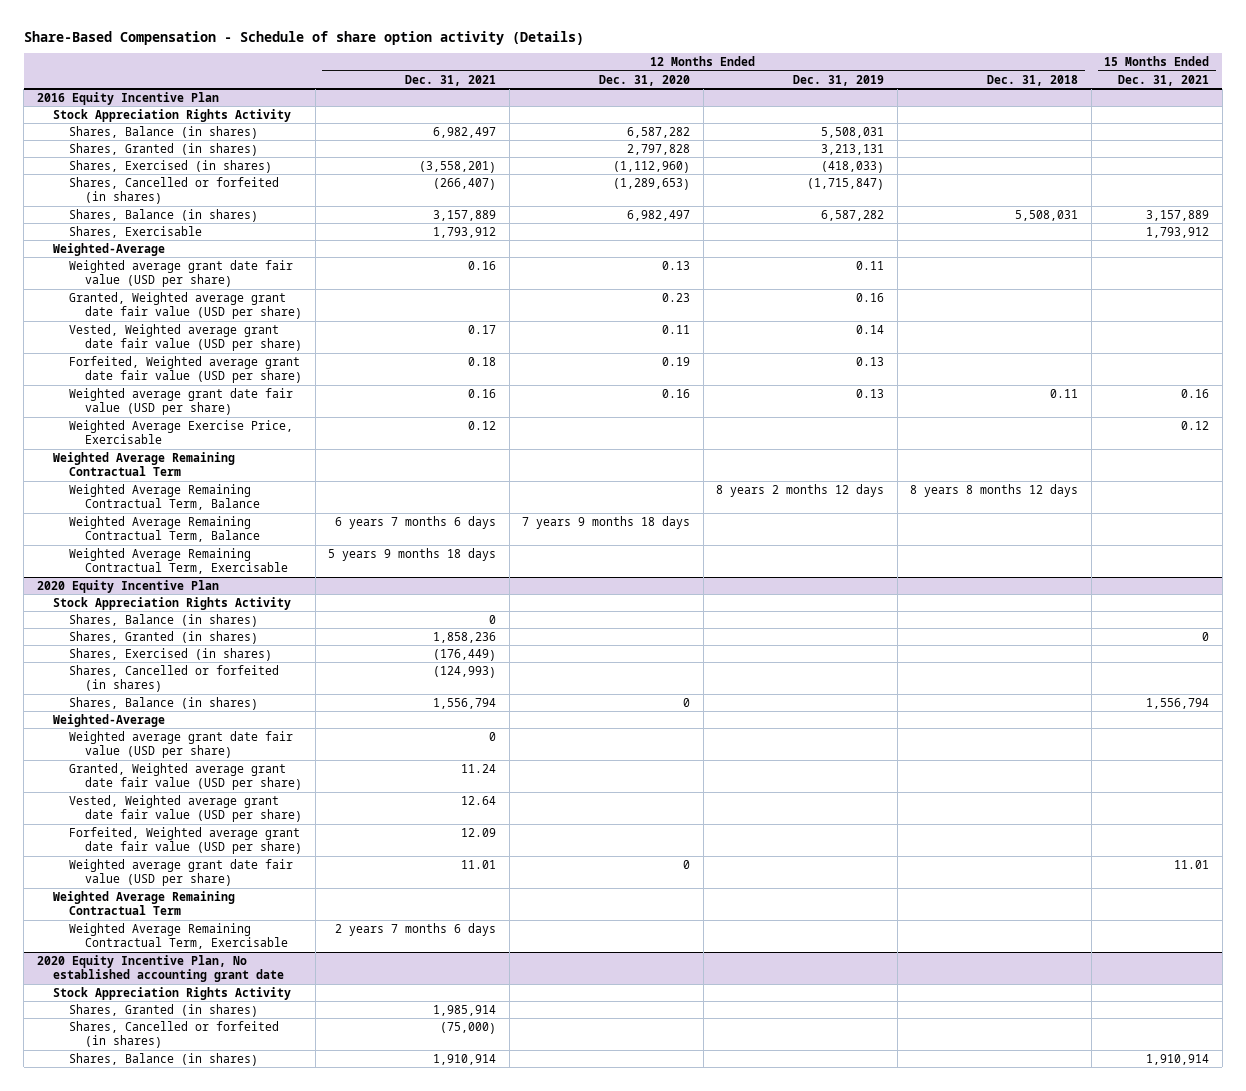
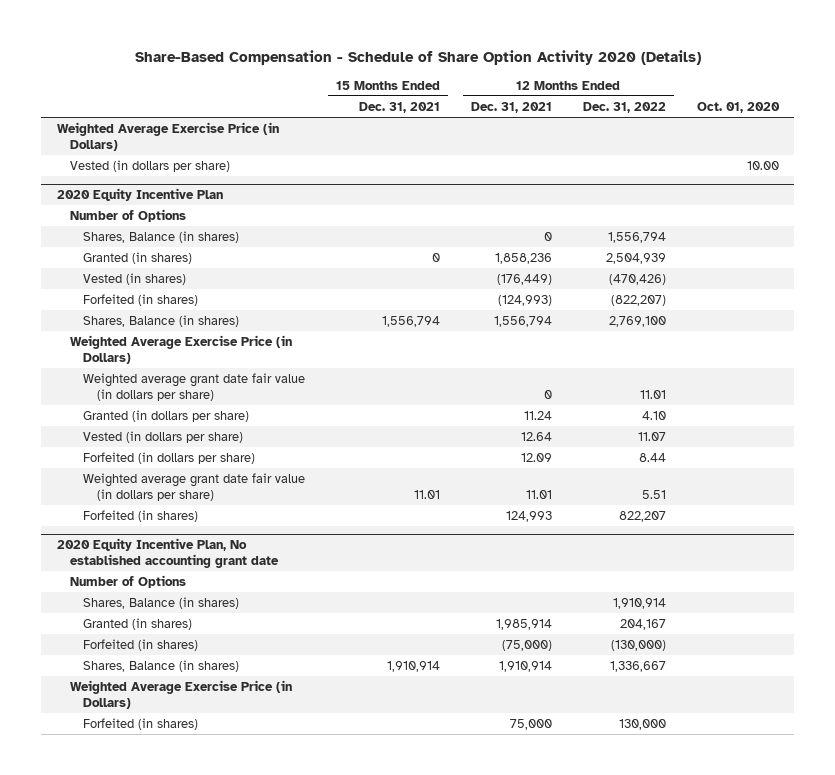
[23,30,584,45] Share-Based Compensation - Schedule of share option activity (Details) -> [134,49,701,65] Share-Based Compensation - Schedule of Share Option Activity 2020 (Details)
[599,74,691,86] Dec. 31, 2020 -> none
[793,74,885,86] Dec. 31, 2019 -> none
[987,74,1079,86] Dec. 31, 2018 -> none
none -> [582,102,666,114] Dec. 31, 2022
none -> [696,102,780,114] Oct. 01, 2020
[36,91,219,105] 2016 Equity Incentive Plan -> none
[52,108,291,122] Stock Appreciation Rights Activity -> none
[68,125,258,139] Shares, Balance (in shares) -> none
[68,142,258,156] Shares, Granted (in shares) -> none
[68,159,272,173] Shares, Exercised (in shares) -> none
[68,176,279,205] Shares, Cancelled or forfeited (in shares) -> none
[68,208,258,222] Shares, Balance (in shares) -> none
[68,225,202,238] Shares, Exercisable -> none
[68,259,293,288] Weighted average grant date fair value (USD per share) -> none
[68,291,303,320] Granted, Weighted average grant date fair value (USD per share) -> none
[68,323,303,352] Vested, Weighted average grant date fair value (USD per share) -> none
[68,355,303,384] Forfeited, Weighted average grant date fair value (USD per share) -> none
[68,387,293,416] Weighted average grant date fair value (USD per share) -> none
[68,419,293,445] Weighted Average Exercise Price, Exercisable -> none
[52,451,235,477] Weighted Average Remaining Contractual Term -> none
[68,483,261,511] Weighted Average Remaining Contractual Term, Balance -> none
[68,515,261,543] Weighted Average Remaining Contractual Term, Balance -> none
[68,547,289,575] Weighted Average Remaining Contractual Term, Exercisable -> none
[52,242,165,256] Weighted-Average -> [56,122,279,152] Weighted Average Exercise Price (in Dollars)
none -> [69,160,230,173] Vested (in dollars per share)
[52,596,291,610] Stock Appreciation Rights Activity -> [69,209,186,223] Number of Options
[68,630,258,644] Shares, Granted (in shares) -> [83,252,193,265] Granted (in shares)
[68,647,272,661] Shares, Exercised (in shares) -> [83,273,187,286] Vested (in shares)
[68,664,279,693] Shares, Cancelled or forfeited (in shares) -> [83,294,199,307] Forfeited (in shares)
[52,890,235,916] Weighted Average Remaining Contractual Term -> none
[68,922,289,950] Weighted Average Remaining Contractual Term, Exercisable -> none
[52,713,165,727] Weighted-Average -> [69,335,292,365] Weighted Average Exercise Price (in Dollars)
[68,730,293,759] Weighted average grant date fair value (USD per share) -> [83,373,306,402] Weighted average grant date fair value (in dollars per share)
[68,762,303,791] Granted, Weighted average grant date fair value (USD per share) -> [83,410,250,423] Granted (in dollars per share)
[68,794,303,823] Vested, Weighted average grant date fair value (USD per share) -> [83,431,244,444] Vested (in dollars per share)
[68,826,303,855] Forfeited, Weighted average grant date fair value (USD per share) -> [83,452,256,465] Forfeited (in dollars per share)
[68,858,293,887] Weighted average grant date fair value (USD per share) -> [83,473,306,502] Weighted average grant date fair value (in dollars per share)
none -> [83,510,199,523] Forfeited (in shares)
[52,986,291,1000] Stock Appreciation Rights Activity -> [69,575,186,589] Number of Options
none -> [83,597,240,610] Shares, Balance (in shares)
[68,1003,258,1017] Shares, Granted (in shares) -> [83,618,193,631] Granted (in shares)
[68,1020,279,1049] Shares, Cancelled or forfeited (in shares) -> [83,639,199,652] Forfeited (in shares)
none -> [69,680,292,710] Weighted Average Exercise Price (in Dollars)
none -> [83,718,199,731] Forfeited (in shares)

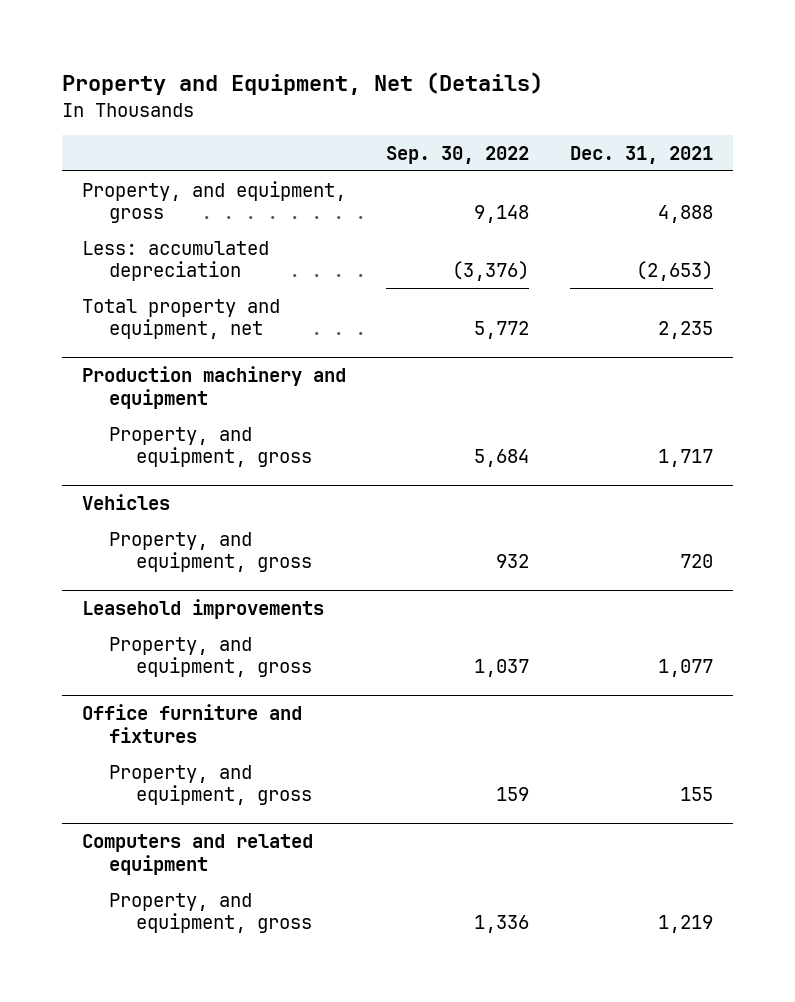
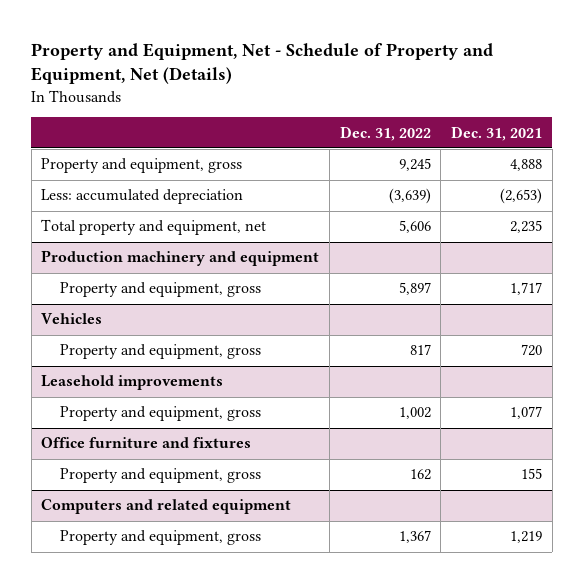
[61,72,543,96] Property and Equipment, Net (Details) -> [31,42,494,85] Property and Equipment, Net - Schedule of Property and Equipment, Net (Details)
[386,146,530,165] Sep. 30, 2022 -> none
none -> [339,125,431,141] Dec. 31, 2022
[81,180,346,224] Property, and equipment, gross -> [41,158,243,174] Property and equipment, gross
[108,426,312,468] Property, and equipment, gross -> [60,282,262,298] Property and equipment, gross
[108,531,312,573] Property, and equipment, gross -> [60,344,262,360] Property and equipment, gross
[108,636,312,678] Property, and equipment, gross -> [60,406,262,422] Property and equipment, gross
[108,764,312,806] Property, and equipment, gross -> [60,468,262,484] Property and equipment, gross
[108,892,312,934] Property, and equipment, gross -> [60,530,262,546] Property and equipment, gross

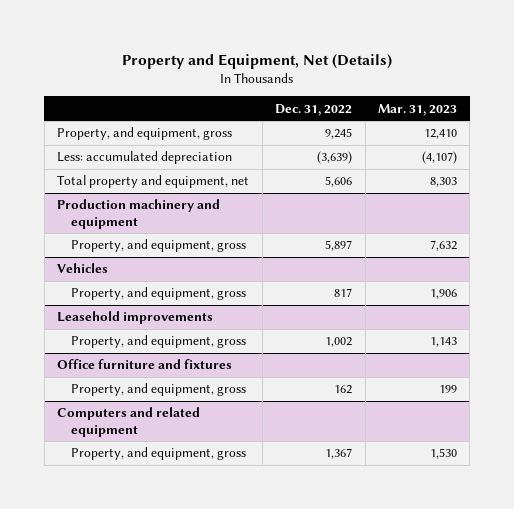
[31,42,494,85] Property and Equipment, Net - Schedule of Property and Equipment, Net (Details) -> [122,54,393,70] Property and Equipment, Net (Details)
[451,125,543,141] Dec. 31, 2021 -> none
none -> [378,103,458,116] Mar. 31, 2023
[41,158,243,174] Property and equipment, gross -> [57,127,233,141] Property, and equipment, gross
[60,282,262,298] Property and equipment, gross -> [71,239,247,253] Property, and equipment, gross
[60,344,262,360] Property and equipment, gross -> [71,287,247,301] Property, and equipment, gross
[60,406,262,422] Property and equipment, gross -> [71,335,247,349] Property, and equipment, gross
[60,468,262,484] Property and equipment, gross -> [71,383,247,397] Property, and equipment, gross
[60,530,262,546] Property and equipment, gross -> [71,447,247,461] Property, and equipment, gross

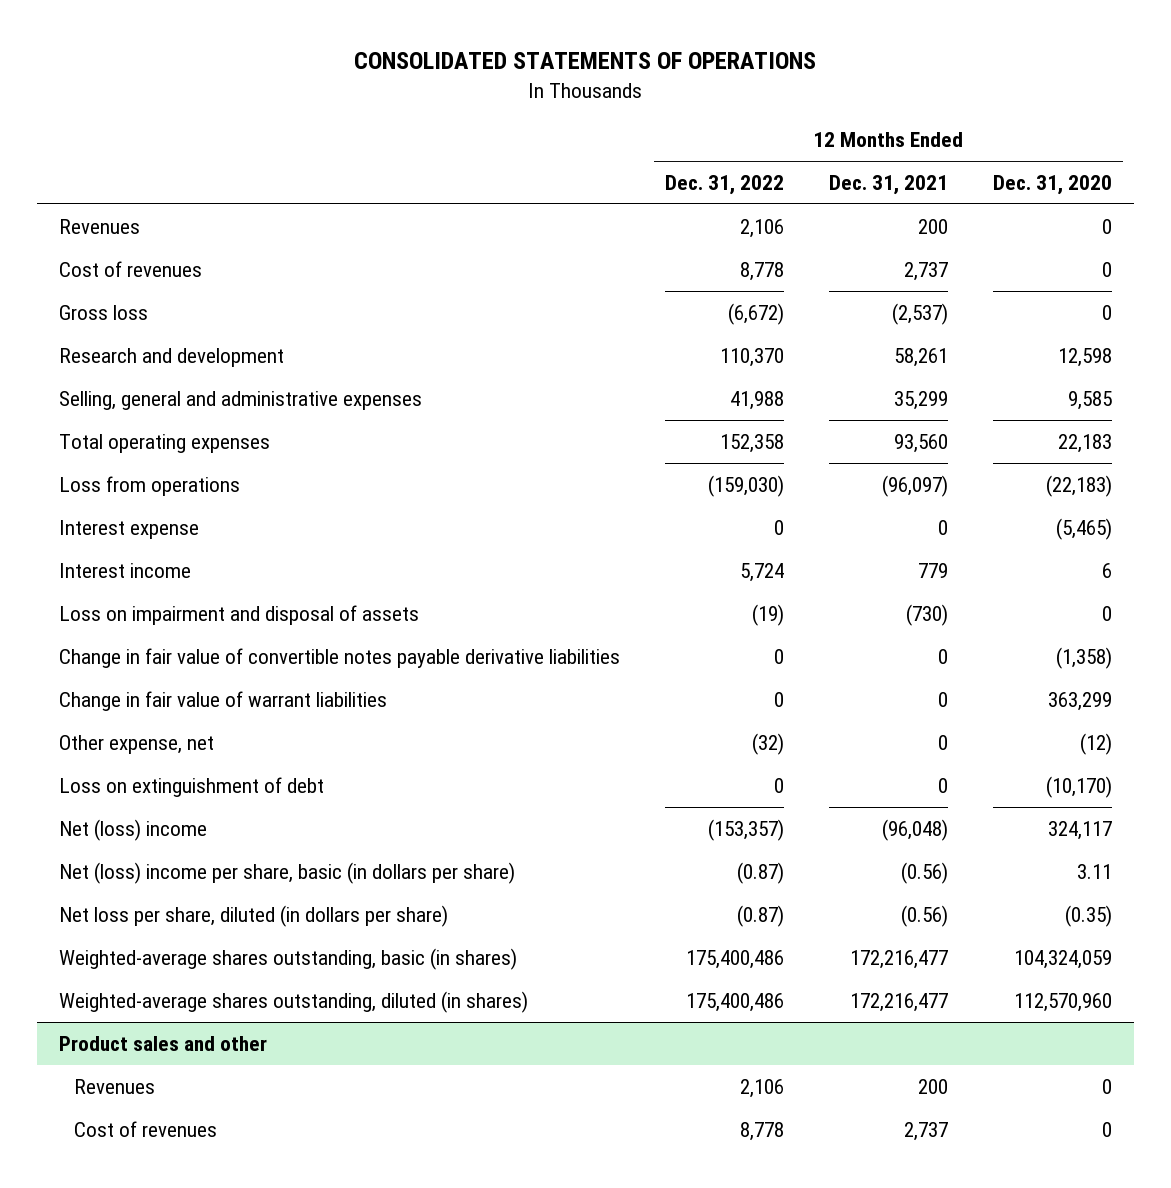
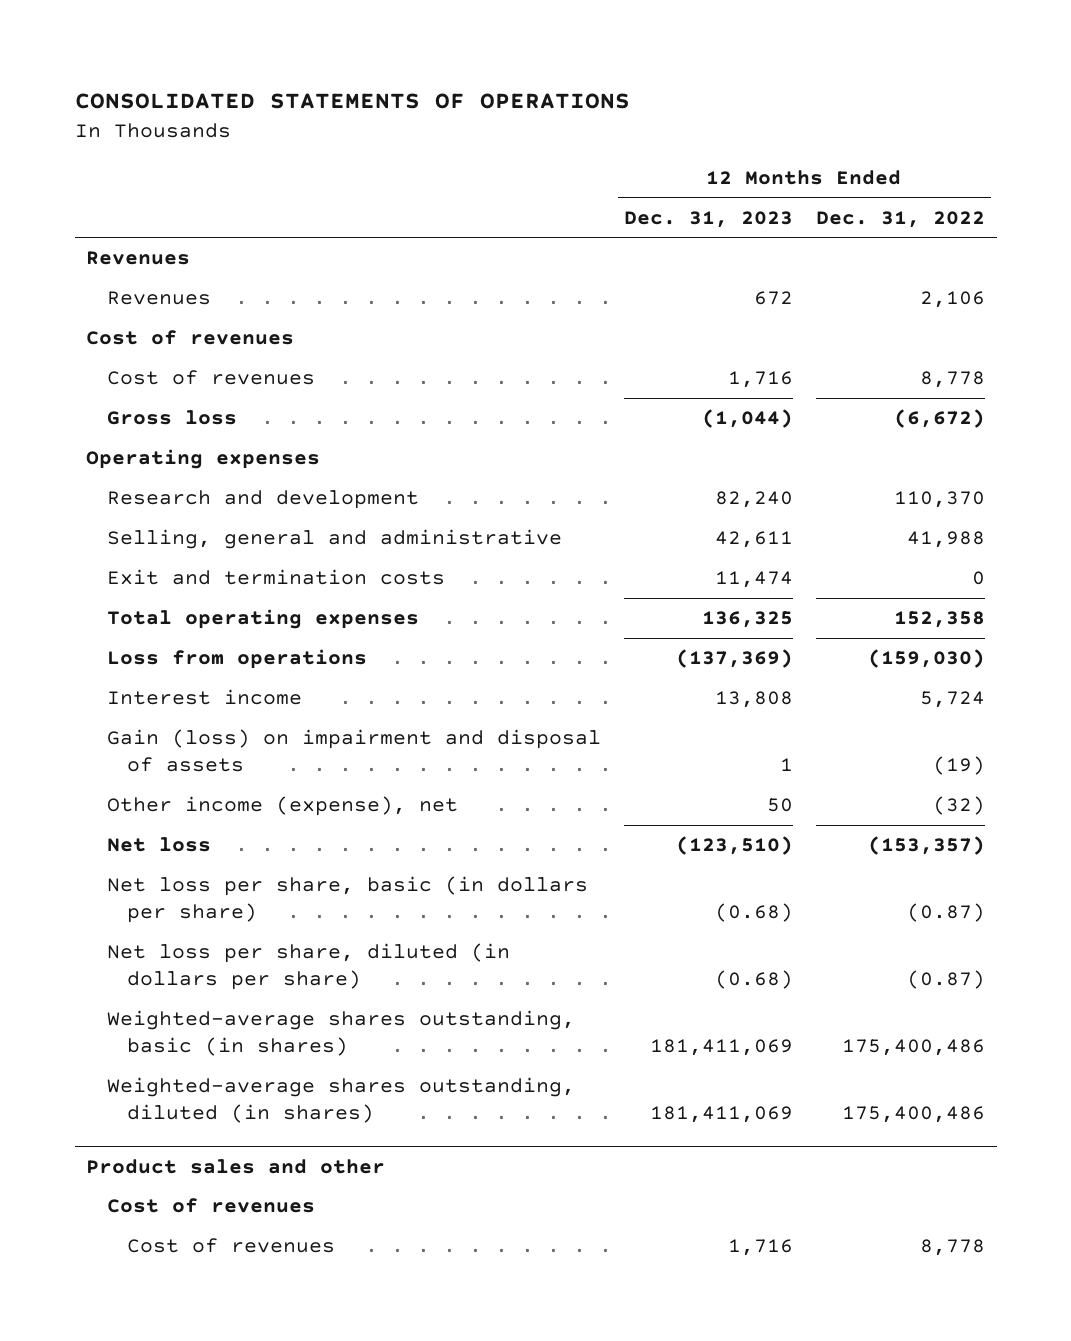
[828,175,948,196] Dec. 31, 2021 -> none
[992,175,1112,196] Dec. 31, 2020 -> none
none -> [623,210,793,228] Dec. 31, 2023
none -> [86,251,191,266] Revenues
none -> [86,330,295,346] Cost of revenues
none -> [86,449,321,470] Operating expenses
[59,390,423,410] Selling, general and administrative expenses -> [106,529,562,550] Selling, general and administrative
none -> [106,569,445,586] Exit and termination costs
[59,519,200,539] Interest expense -> none
[59,647,621,668] Change in fair value of convertible notes payable derivative liabilities -> none
[59,690,388,711] Change in fair value of warrant liabilities -> none
[59,776,325,797] Loss on extinguishment of debt -> none
[59,604,420,625] Loss on impairment and disposal of assets -> [106,729,601,773] Gain (loss) on impairment and disposal of assets
[59,734,215,754] Other expense, net -> [106,796,458,817] Other income (expense), net
[59,818,208,841] Net (loss) income -> [106,837,211,853] Net loss
[59,861,516,884] Net (loss) income per share, basic (in dollars per share) -> [106,876,588,924] Net loss per share, basic (in dollars per share)
[74,1078,156,1094] Revenues -> none
none -> [106,1198,315,1214] Cost of revenues

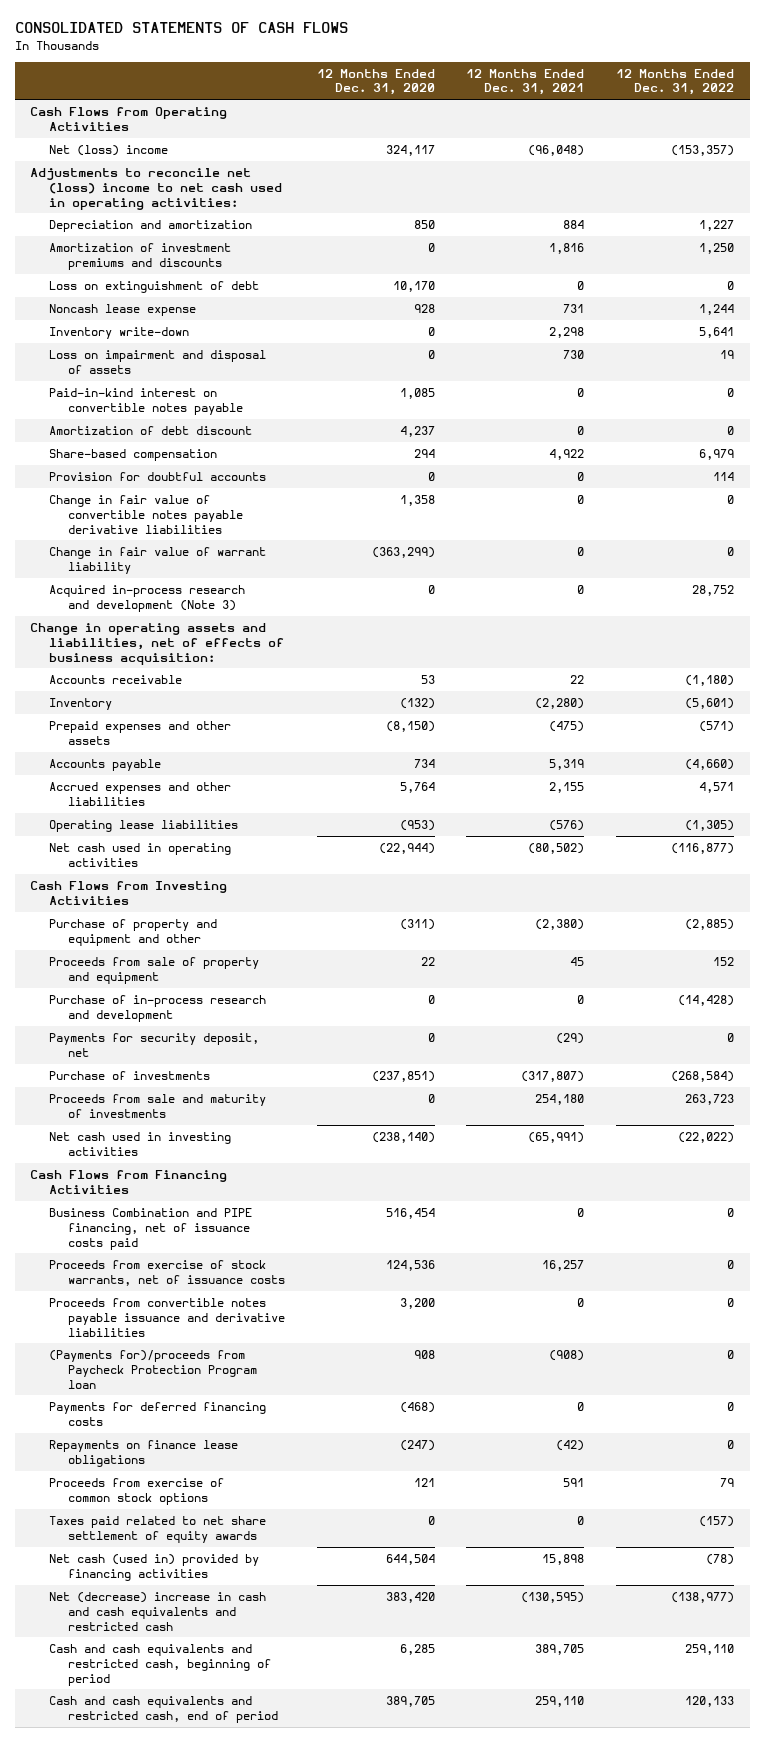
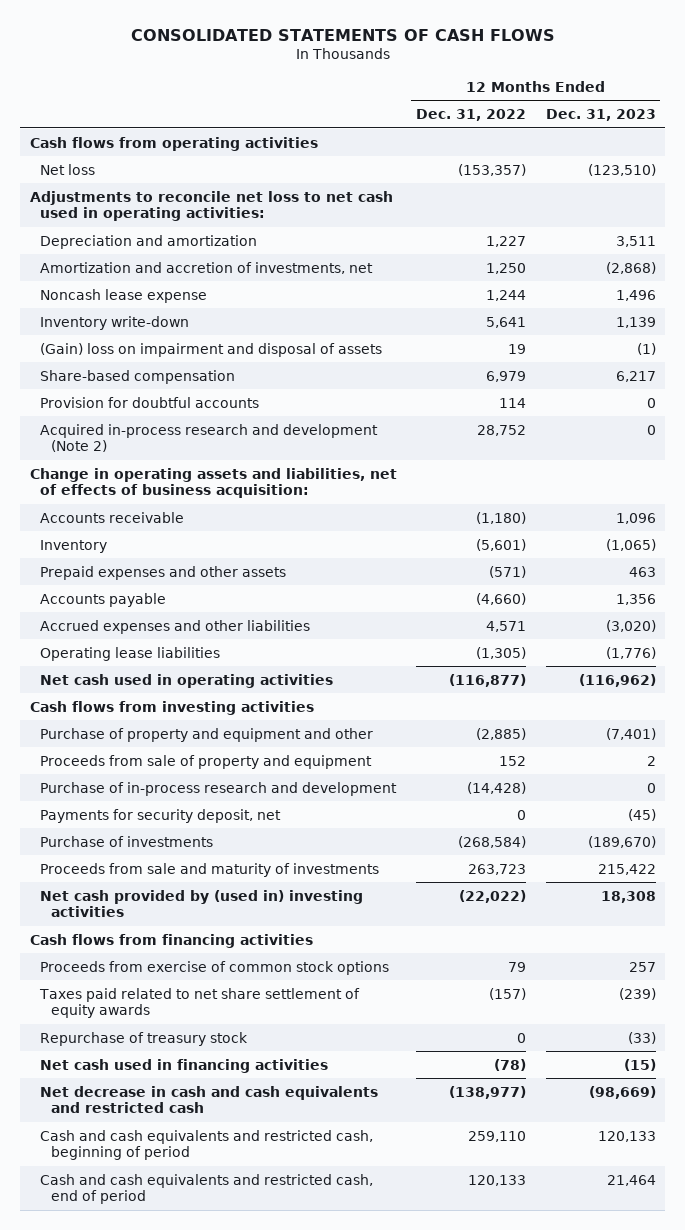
[316,68,435,96] 12 Months Ended Dec. 31, 2020 -> none
[466,68,585,96] 12 Months Ended Dec. 31, 2021 -> none
none -> [545,109,656,122] Dec. 31, 2023
[30,106,228,131] Cash Flows from Operating Activities -> [29,136,318,151] Cash flows from operating activities
[49,144,169,156] Net (loss) income -> [40,163,96,175] Net loss
[30,167,283,210] Adjustments to reconcile net (loss) income to net cash used in operating activities: -> [29,190,393,222] Adjustments to reconcile net loss to net cash used in operating activities:
[49,280,260,293] Loss on extinguishment of debt -> none
[49,242,232,270] Amortization of investment premiums and discounts -> [40,261,374,274] Amortization and accretion of investments, net
[49,387,243,415] Paid-in-kind interest on convertible notes payable -> none
[49,425,253,435] Amortization of debt discount -> none
[49,349,267,374] Loss on impairment and disposal of assets -> [40,342,383,357] (Gain) loss on impairment and disposal of assets
[49,494,243,534] Change in fair value of convertible notes payable derivative liabilities -> none
[49,546,267,574] Change in fair value of warrant liability -> none
[49,584,246,612] Acquired in-process research and development (Note 3) -> [40,423,379,453] Acquired in-process research and development (Note 2)
[30,880,228,905] Cash Flows from Investing Activities -> [29,700,314,715] Cash flows from investing activities
[49,1207,253,1250] Business Combination and PIPE financing, net of issuance costs paid -> none
[49,1259,285,1286] Proceeds from exercise of stock warrants, net of issuance costs -> none
[49,1297,285,1337] Proceeds from convertible notes payable issuance and derivative liabilities -> none
[49,1349,257,1389] (Payments for)/proceeds from Paycheck Protection Program loan -> none
[49,1401,267,1426] Payments for deferred financing costs -> none
[49,1439,239,1467] Repayments on finance lease obligations -> none
[49,1131,232,1156] Net cash used in investing activities -> [40,889,364,918] Net cash provided by (used in) investing activities
[30,1169,228,1194] Cash Flows from Financing Activities -> [29,933,313,948] Cash flows from financing activities
none -> [40,1031,249,1046] Repurchase of treasury stock
[49,1553,260,1581] Net cash (used in) provided by financing activities -> [40,1058,329,1073] Net cash used in financing activities
[49,1591,267,1631] Net (decrease) increase in cash and cash equivalents and restricted cash -> [40,1085,379,1114] Net decrease in cash and cash equivalents and restricted cash

